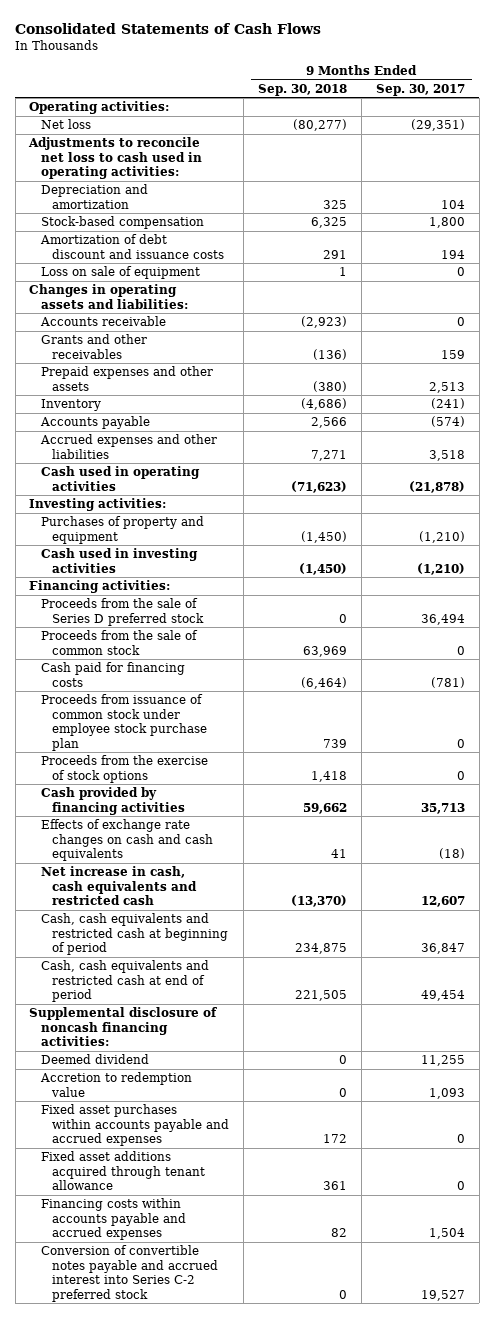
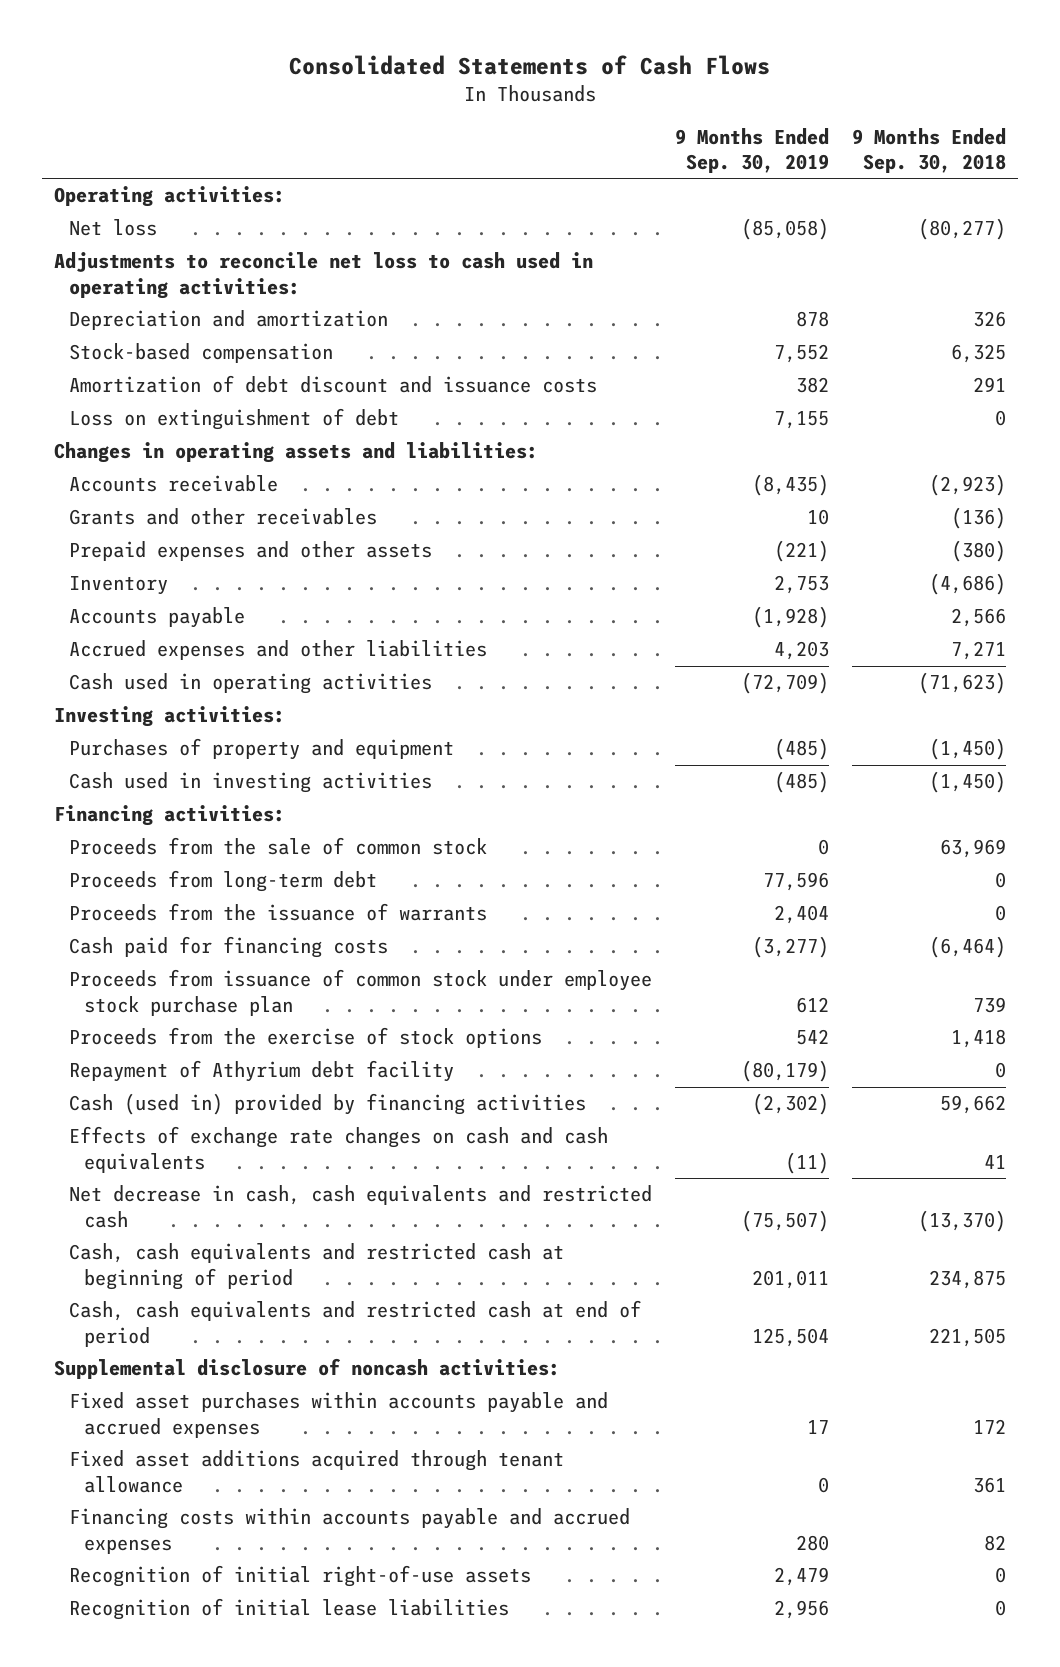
[375,83,465,96] Sep. 30, 2017 -> none
none -> [674,127,829,174] 9 Months Ended Sep. 30, 2019
[323,199,348,209] 325 -> [972,311,1006,328] 326
[40,266,200,280] Loss on sale of equipment -> none
none -> [68,408,399,431] Loss on extinguishment of debt
[40,598,205,626] Proceeds from the sale of Series D preferred stock -> none
none -> [68,870,377,893] Proceeds from long-term debt
none -> [68,903,487,922] Proceeds from the issuance of warrants
none -> [68,1060,454,1083] Repayment of Athyrium debt facility
[40,787,186,815] Cash provided by financing activities -> [68,1093,586,1116] Cash (used in) provided by financing activities
[40,866,198,906] Net increase in cash, cash equivalents and restricted cash -> [68,1185,652,1228] Net decrease in cash, cash equivalents and restricted cash
[40,1054,149,1065] Deemed dividend -> none
[39,1072,192,1097] Accretion to redemption value -> none
[29,1007,218,1047] Supplemental disclosure of noncash financing activities: -> [54,1358,561,1380] Supplemental disclosure of noncash activities:
[40,1245,219,1303] Conversion of convertible notes payable and accrued interest into Series C-2 preferred stock -> none
none -> [68,1565,531,1588] Recognition of initial right-of-use assets
none -> [68,1598,509,1621] Recognition of initial lease liabilities

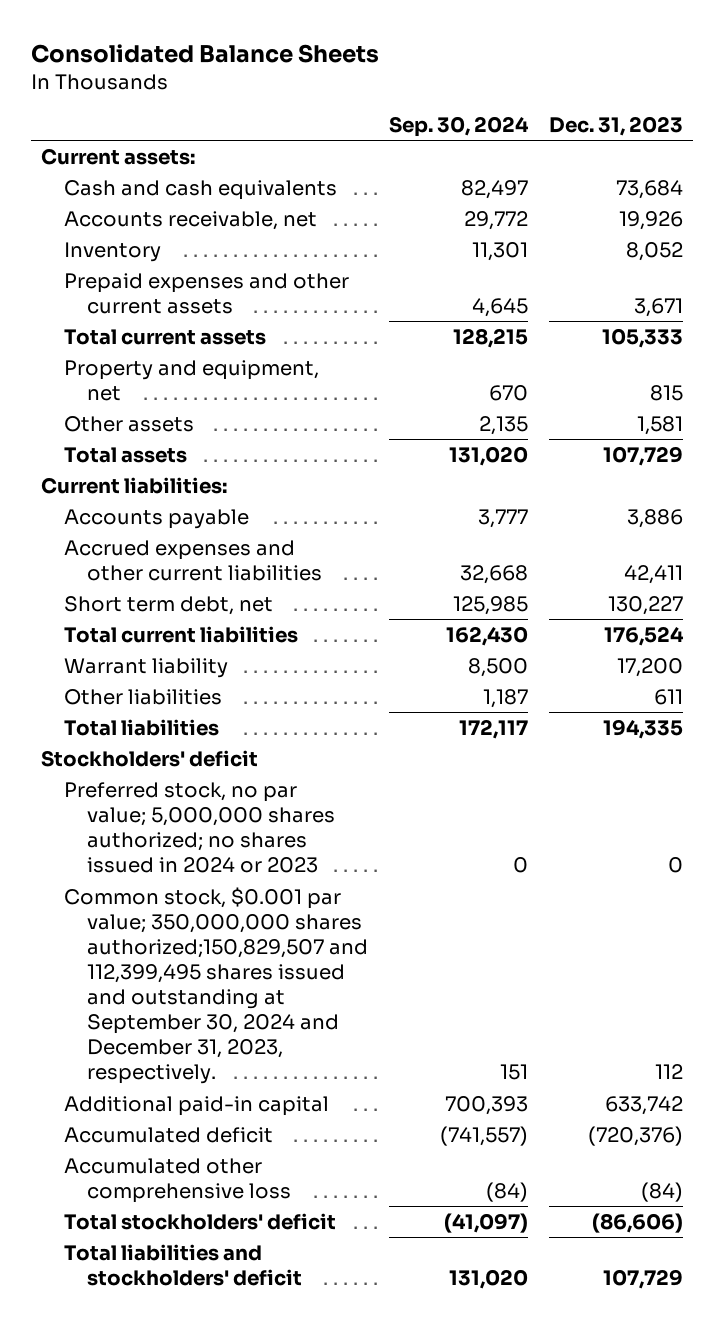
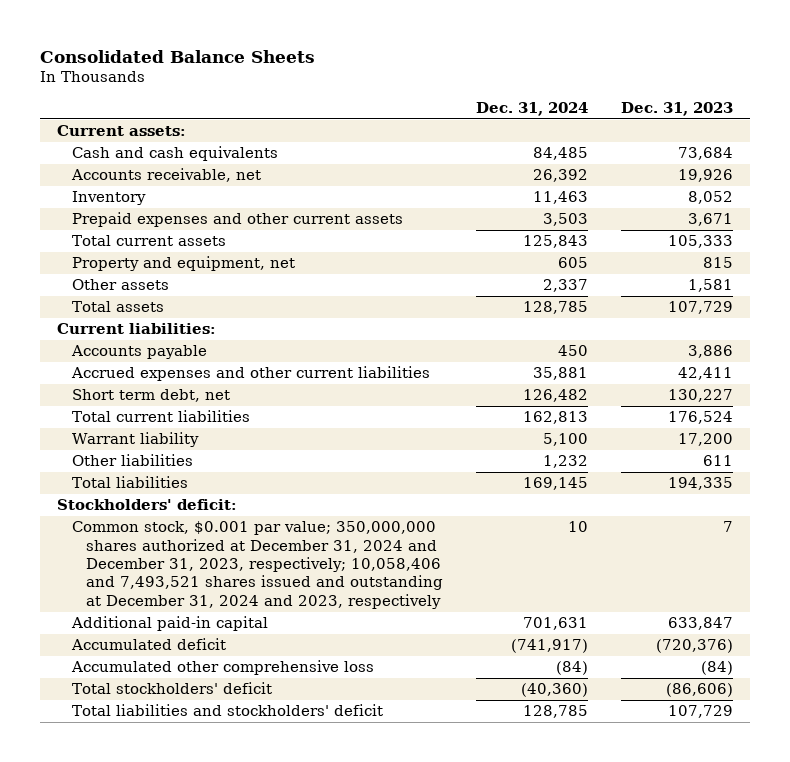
[388,115,529,137] Sep. 30, 2024 -> none
none -> [476,101,589,116] Dec. 31, 2024
[63,782,336,874] Preferred stock, no par value; 5,000,000 shares authorized; no shares issued in 2024 or 2023 -> none
[40,750,258,768] Stockholders' deficit -> [57,499,238,511] Stockholders' deficit:
[63,887,369,1085] Common stock, $0.001 par value; 350,000,000 shares authorized;150,829,507 and 112,399,495 shares issued and outstanding at September 30, 2024 and December 31, 2023, respectively. -> [71,521,444,609] Common stock, $0.001 par value; 350,000,000 shares authorized at December 31, 2024 and December 31, 2023, respectively; 10,058,406 and 7,493,521 shares issued and outstanding at December 31, 2024 and 2023, respectively
[654,1064,683,1080] 112 -> [723,521,734,533] 7
[604,1096,683,1116] 633,742 -> [668,617,734,631] 633,847

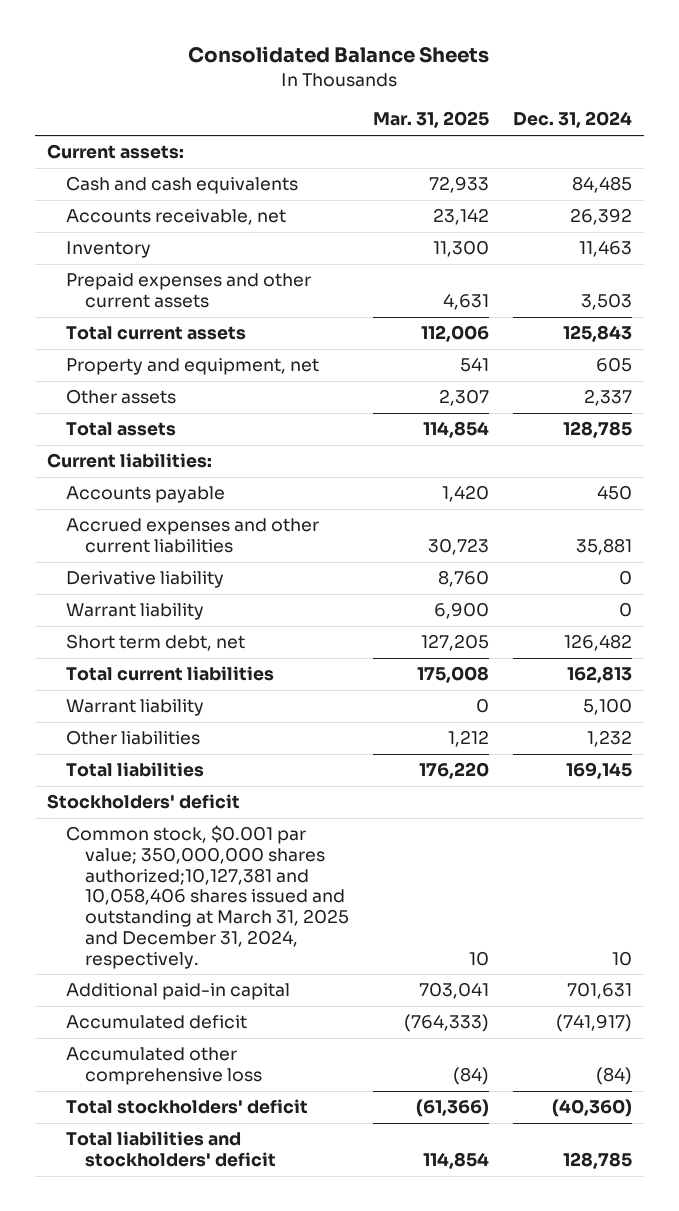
[621,101,734,116] Dec. 31, 2023 -> none
none -> [372,111,489,129] Mar. 31, 2025
none -> [66,571,225,589] Derivative liability
none -> [66,603,205,621] Warrant liability
[57,499,238,511] Stockholders' deficit: -> [47,794,241,810] Stockholders' deficit
[71,521,444,609] Common stock, $0.001 par value; 350,000,000 shares authorized at December 31, 2024 and December 31, 2023, respectively; 10,058,406 and 7,493,521 shares issued and outstanding at December 31, 2024 and 2023, respectively -> [66,825,349,969] Common stock, $0.001 par value; 350,000,000 shares authorized;10,127,381 and 10,058,406 shares issued and outstanding at March 31, 2025 and December 31, 2024, respectively.

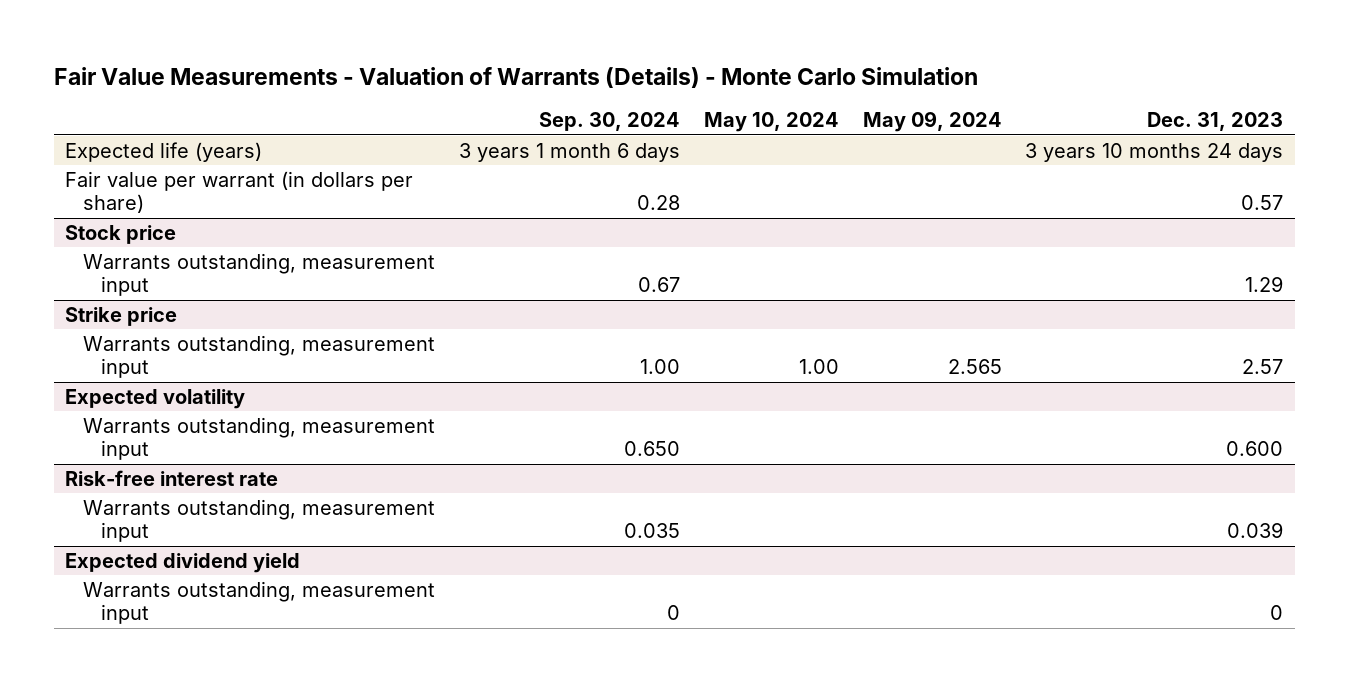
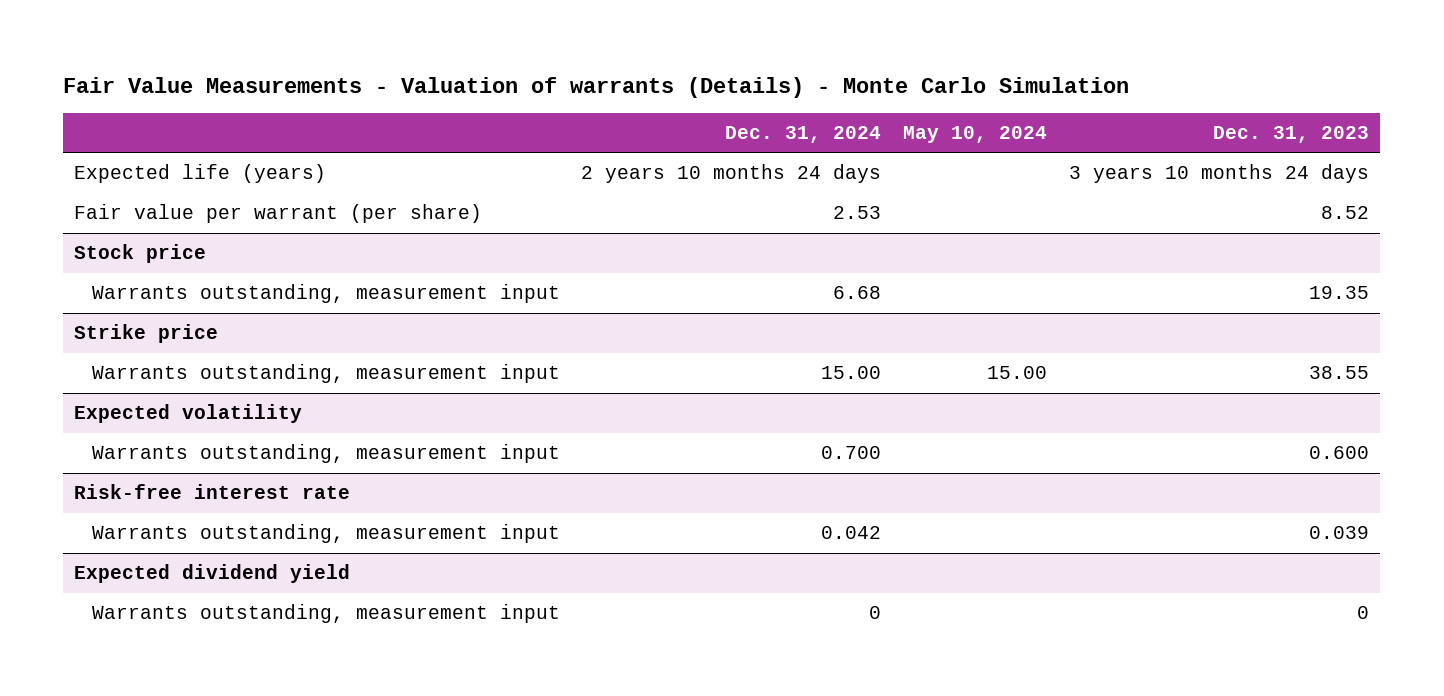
[53,66,978,88] Fair Value Measurements - Valuation of Warrants (Details) - Monte Carlo Simulation -> [63,77,1130,99] Fair Value Measurements - Valuation of warrants (Details) - Monte Carlo Simulation
[539,112,681,132] Sep. 30, 2024 -> none
[862,111,1002,133] May 09, 2024 -> none
none -> [725,126,882,144] Dec. 31, 2024
[65,171,414,214] Fair value per warrant (in dollars per share) -> [74,204,483,224] Fair value per warrant (per share)
[1241,195,1284,211] 0.57 -> [1321,206,1370,220] 8.52
[1245,276,1284,293] 1.29 -> [1309,286,1370,300] 19.35
[798,359,839,375] 1.00 -> [987,366,1048,380] 15.00
[1242,359,1284,375] 2.57 -> [1309,366,1370,380] 38.55

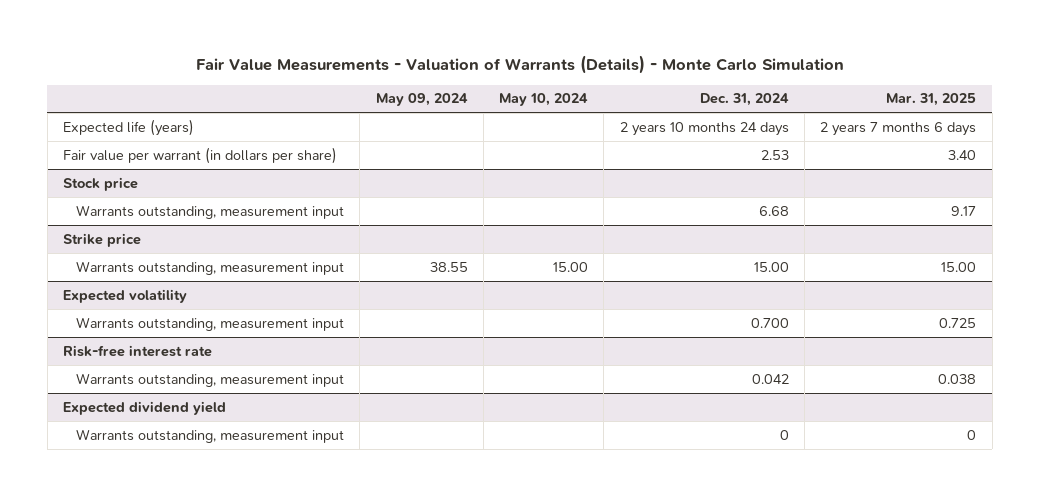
[63,77,1130,99] Fair Value Measurements - Valuation of warrants (Details) - Monte Carlo Simulation -> [195,55,844,75] Fair Value Measurements - Valuation of Warrants (Details) - Monte Carlo Simulation
[1213,126,1370,144] Dec. 31, 2023 -> none
none -> [375,93,468,107] May 09, 2024
none -> [886,93,977,107] Mar. 31, 2025
[74,204,483,224] Fair value per warrant (per share) -> [63,146,338,164] Fair value per warrant (in dollars per share)

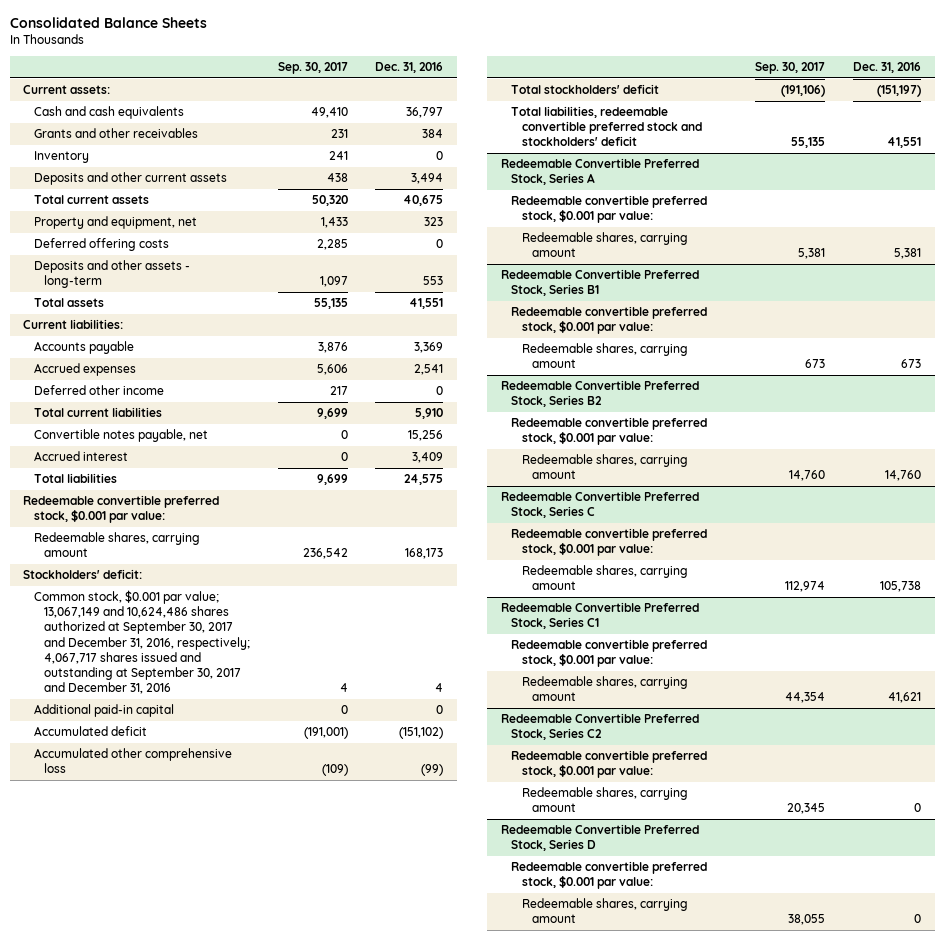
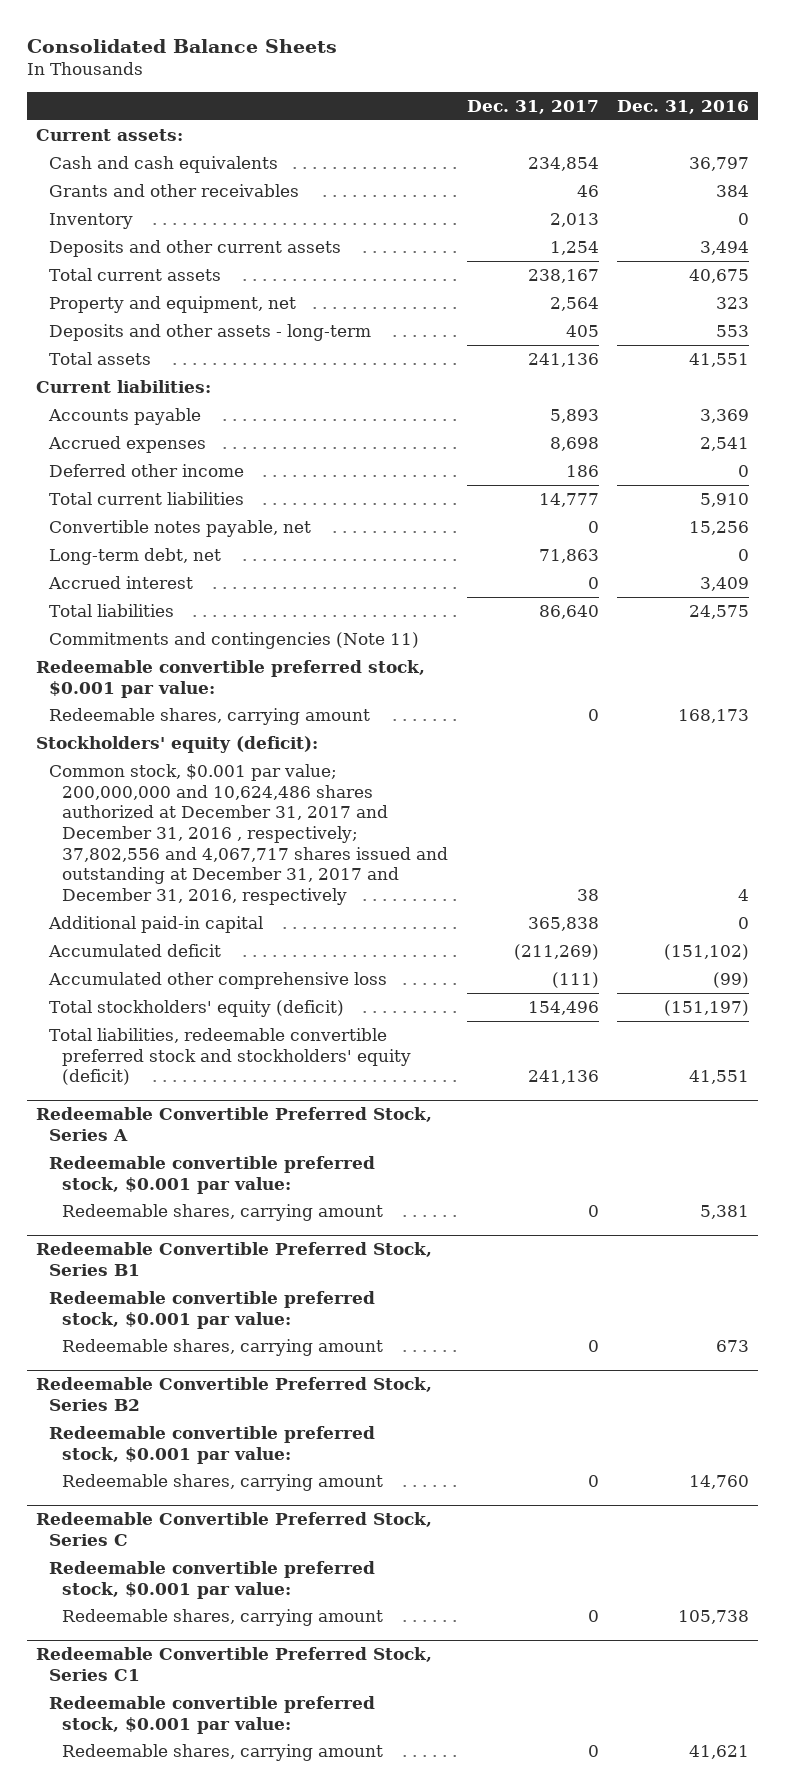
[277,62,348,75] Sep. 30, 2017 -> none
none -> [466,99,599,114] Dec. 31, 2017
[33,238,169,252] Deferred offering costs -> none
none -> [49,547,222,565] Long-term debt, net
none -> [49,631,420,649] Commitments and contingencies (Note 11)
[23,569,143,580] Stockholders' deficit: -> [36,735,319,753] Stockholders' equity (deficit):
[33,590,251,695] Common stock, $0.001 par value; 13,067,149 and 10,624,486 shares authorized at September 30, 2017 and December 31, 2016, respectively; 4,067,717 shares issued and outstanding at September 30, 2017 and December 31, 2016 -> [49,763,449,906] Common stock, $0.001 par value; 200,000,000 and 10,624,486 shares authorized at December 31, 2017 and December 31, 2016 , respectively; 37,802,556 and 4,067,717 shares issued and outstanding at December 31, 2017 and December 31, 2016, respectively
[511,84,660,95] Total stockholders' deficit -> [49,999,345,1017] Total stockholders' equity (deficit)
[511,106,702,147] Total liabilities, redeemable convertible preferred stock and stockholders' deficit -> [49,1027,412,1086] Total liabilities, redeemable convertible preferred stock and stockholders' equity (deficit)
[500,713,699,741] Redeemable Convertible Preferred Stock, Series C2 -> none
[511,750,708,779] Redeemable convertible preferred stock, $0.001 par value: -> none
[521,787,688,813] Redeemable shares, carrying amount -> none
[500,824,699,852] Redeemable Convertible Preferred Stock, Series D -> none
[511,861,708,890] Redeemable convertible preferred stock, $0.001 par value: -> none
[521,898,688,924] Redeemable shares, carrying amount -> none

